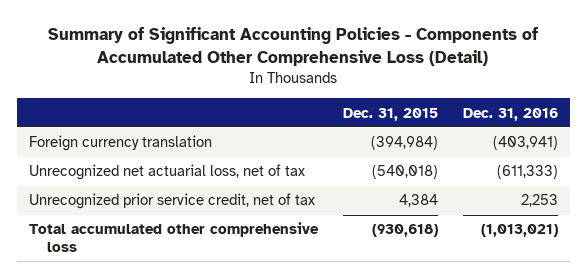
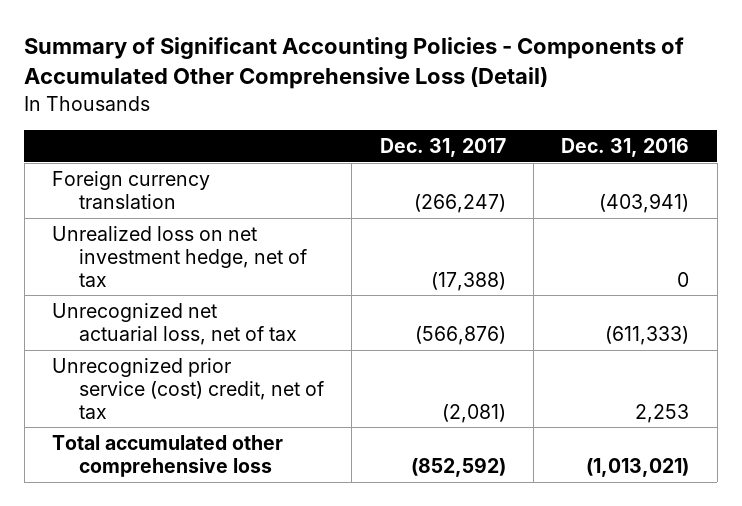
[342,107,438,121] Dec. 31, 2015 -> none
none -> [379,137,506,157] Dec. 31, 2017
none -> [52,225,308,287] Unrealized loss on net investment hedge, net of tax
[29,193,316,210] Unrecognized prior service credit, net of tax -> [52,357,325,419] Unrecognized prior service (cost) credit, net of tax

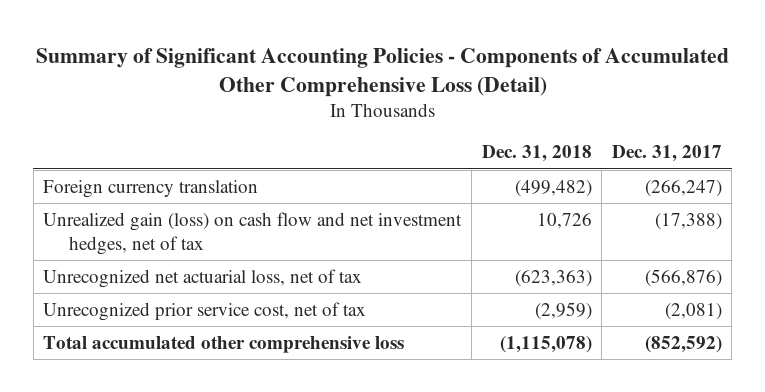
[561,137,690,157] Dec. 31, 2016 -> none
none -> [481,145,592,163] Dec. 31, 2018
[52,225,308,287] Unrealized loss on net investment hedge, net of tax -> [43,211,463,255] Unrealized gain (loss) on cash flow and net investment hedges, net of tax
[52,357,325,419] Unrecognized prior service (cost) credit, net of tax -> [43,301,367,321] Unrecognized prior service cost, net of tax

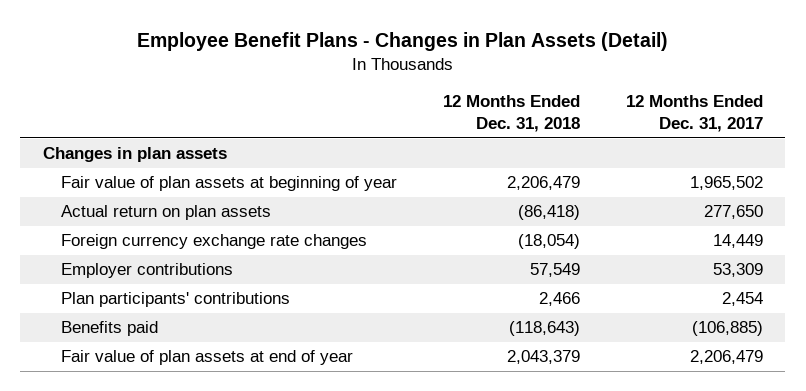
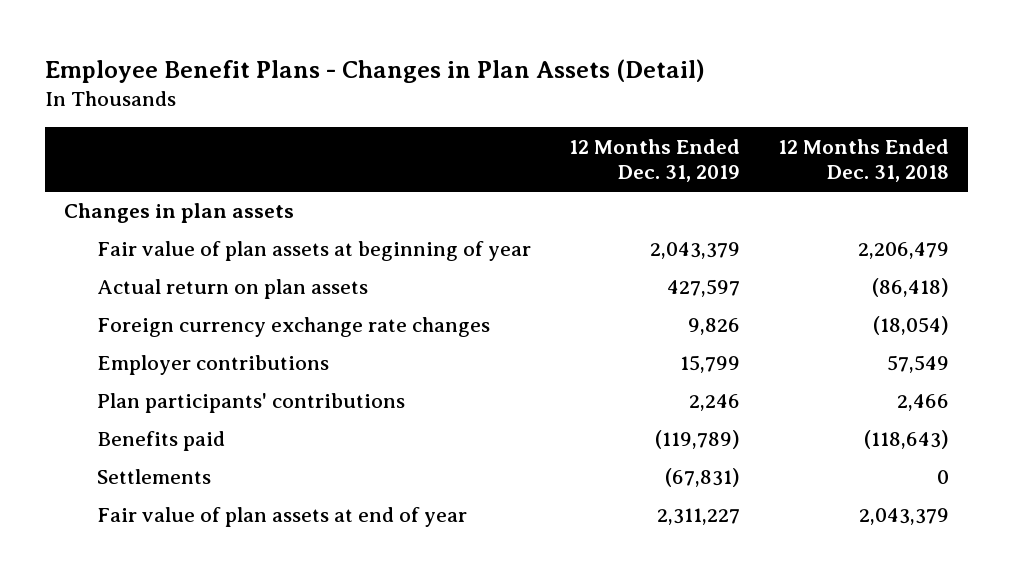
[625,95,763,133] 12 Months Ended Dec. 31, 2017 -> none
none -> [568,138,740,183] 12 Months Ended Dec. 31, 2019
none -> [96,469,211,485] Settlements

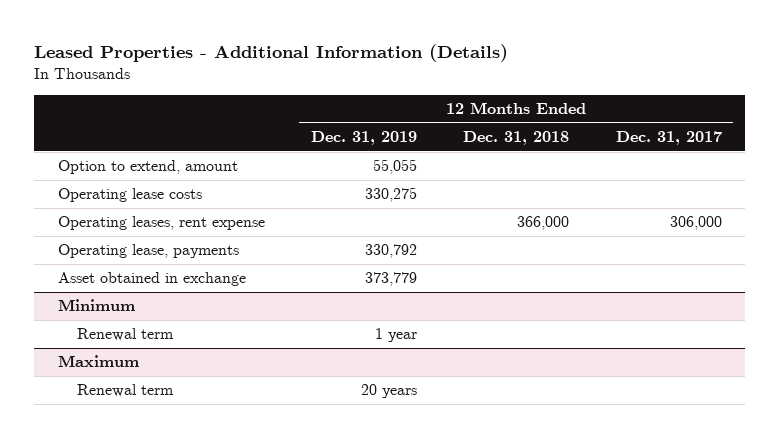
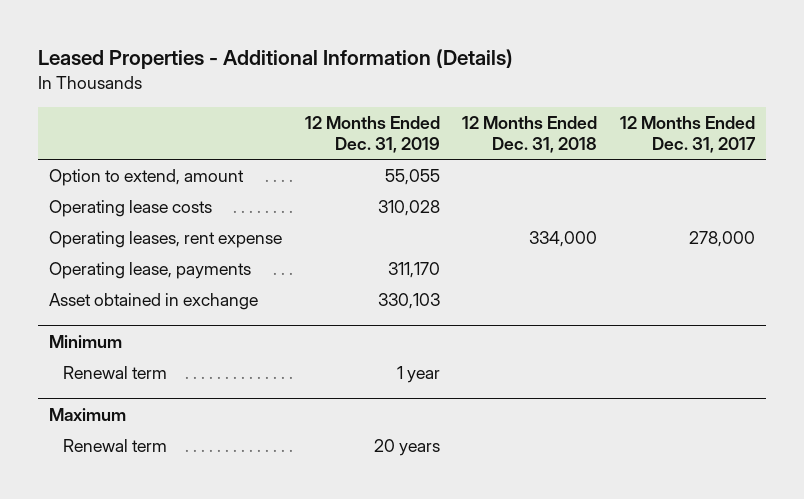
[364,187,417,203] 330,275 -> [377,200,440,217] 310,028
[517,216,570,231] 366,000 -> [529,231,598,248] 334,000
[669,216,722,231] 306,000 -> [688,231,755,248] 278,000
[364,244,417,259] 330,792 -> [387,262,440,279] 311,170
[364,272,417,287] 373,779 -> [377,293,440,310] 330,103

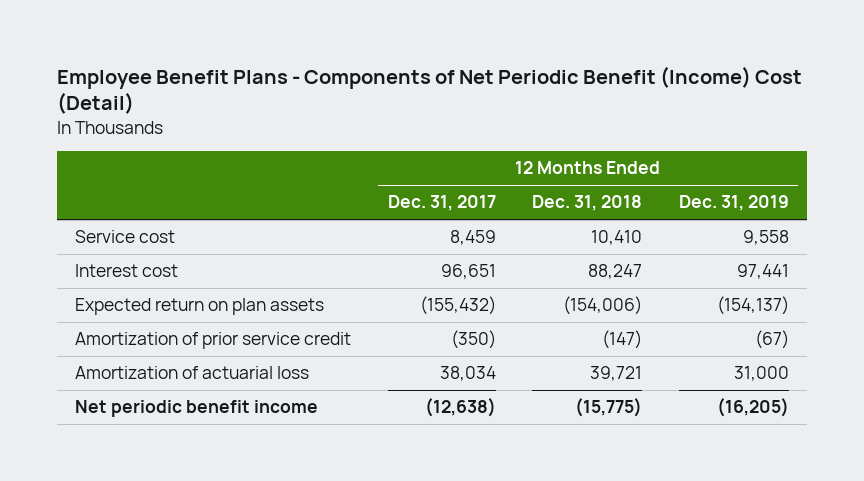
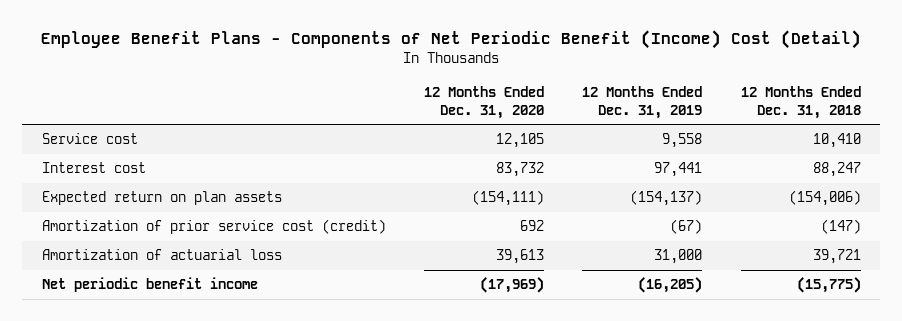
[387,195,496,212] Dec. 31, 2017 -> none
none -> [423,85,544,119] 12 Months Ended Dec. 31, 2020
[74,332,351,350] Amortization of prior service credit -> [41,219,386,235] Amortization of prior service cost (credit)

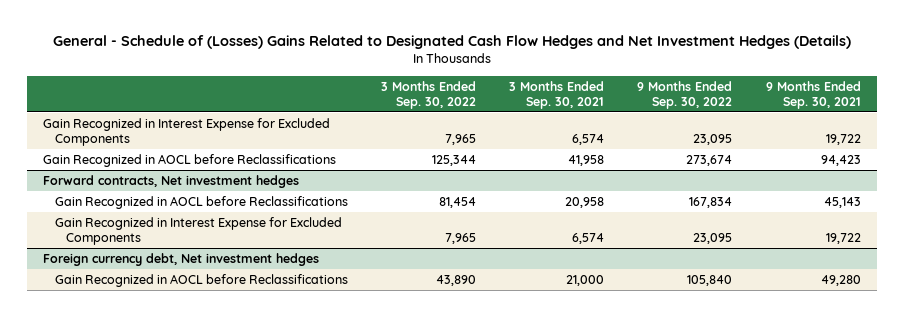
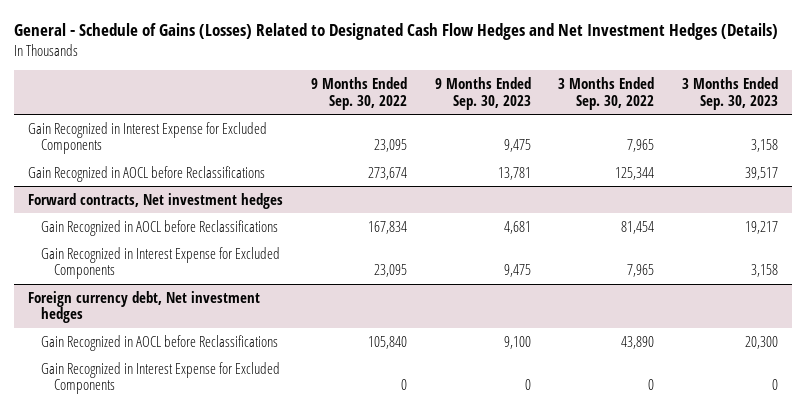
[53,35,852,50] General - Schedule of (Losses) Gains Related to Designated Cash Flow Hedges and Net Investment Hedges (Details) -> [14,23,779,41] General - Schedule of Gains (Losses) Related to Designated Cash Flow Hedges and Net Investment Hedges (Details)
[509,80,605,109] 3 Months Ended Sep. 30, 2021 -> none
[765,80,861,109] 9 Months Ended Sep. 30, 2021 -> none
none -> [434,76,531,110] 9 Months Ended Sep. 30, 2023
none -> [682,76,779,110] 3 Months Ended Sep. 30, 2023
none -> [41,361,281,395] Gain Recognized in Interest Expense for Excluded Components

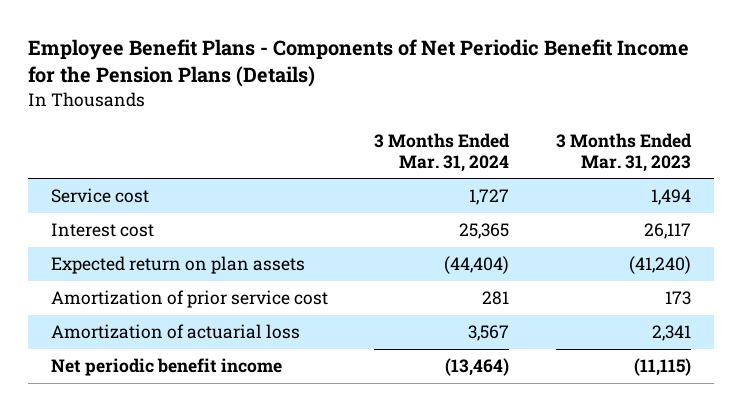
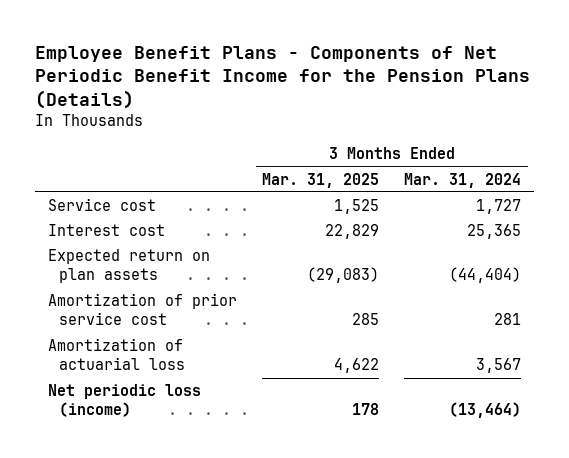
[555,132,692,172] 3 Months Ended Mar. 31, 2023 -> none
none -> [262,172,380,188] Mar. 31, 2025
[51,358,283,377] Net periodic benefit income -> [47,384,201,418] Net periodic loss (income)

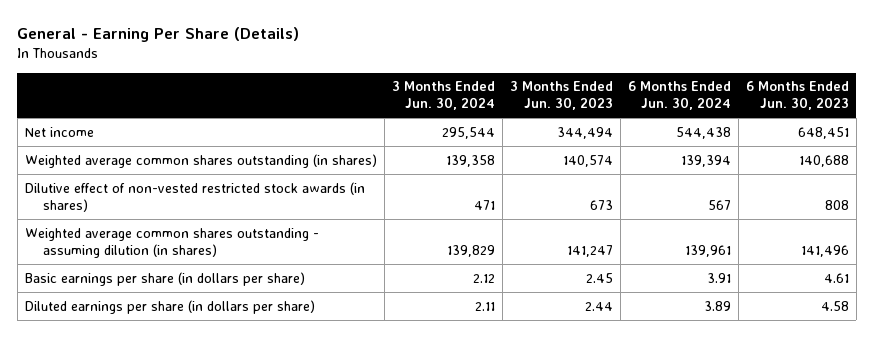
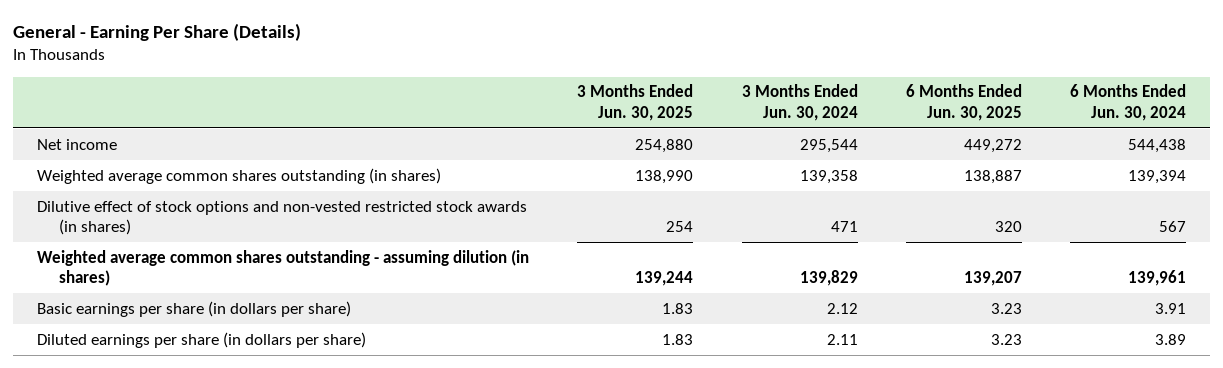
[509,81,613,111] 3 Months Ended Jun. 30, 2023 -> none
[745,81,849,111] 6 Months Ended Jun. 30, 2023 -> none
none -> [577,84,694,121] 3 Months Ended Jun. 30, 2025
none -> [905,84,1022,121] 6 Months Ended Jun. 30, 2025
[24,181,365,212] Dilutive effect of non-vested restricted stock awards (in shares) -> [37,200,528,236] Dilutive effect of stock options and non-vested restricted stock awards (in shares)

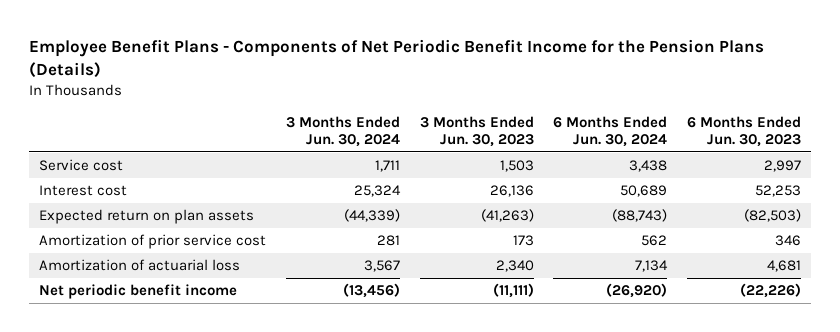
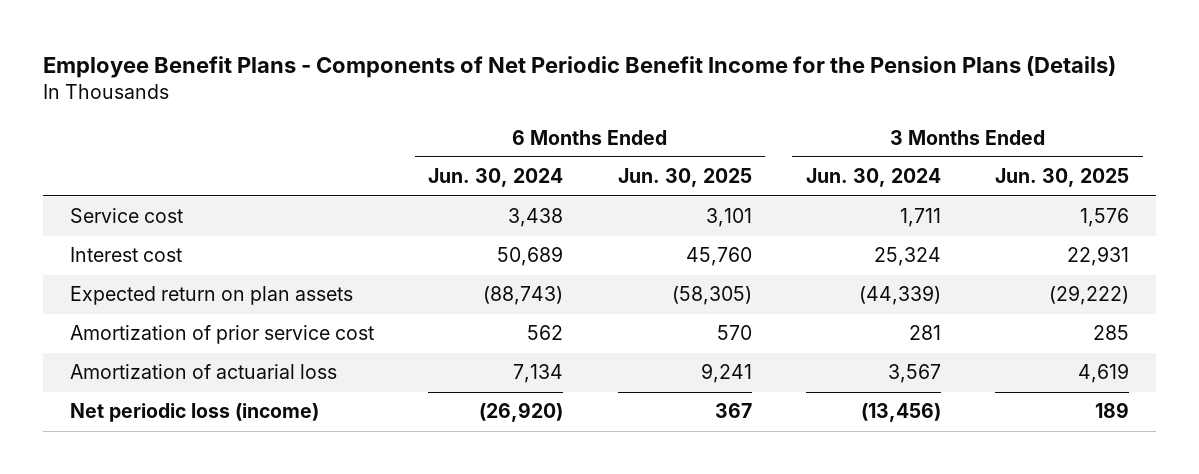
[419,116,534,148] 3 Months Ended Jun. 30, 2023 -> none
[687,116,802,148] 6 Months Ended Jun. 30, 2023 -> none
none -> [617,168,752,188] Jun. 30, 2025
none -> [995,168,1130,188] Jun. 30, 2025
[39,284,238,300] Net periodic benefit income -> [69,403,319,423] Net periodic loss (income)

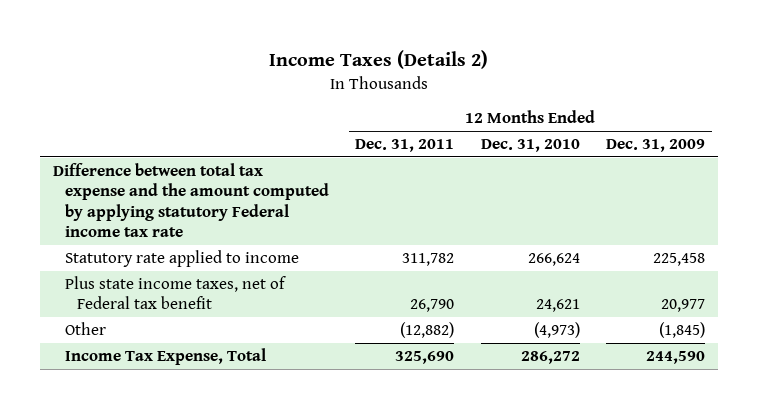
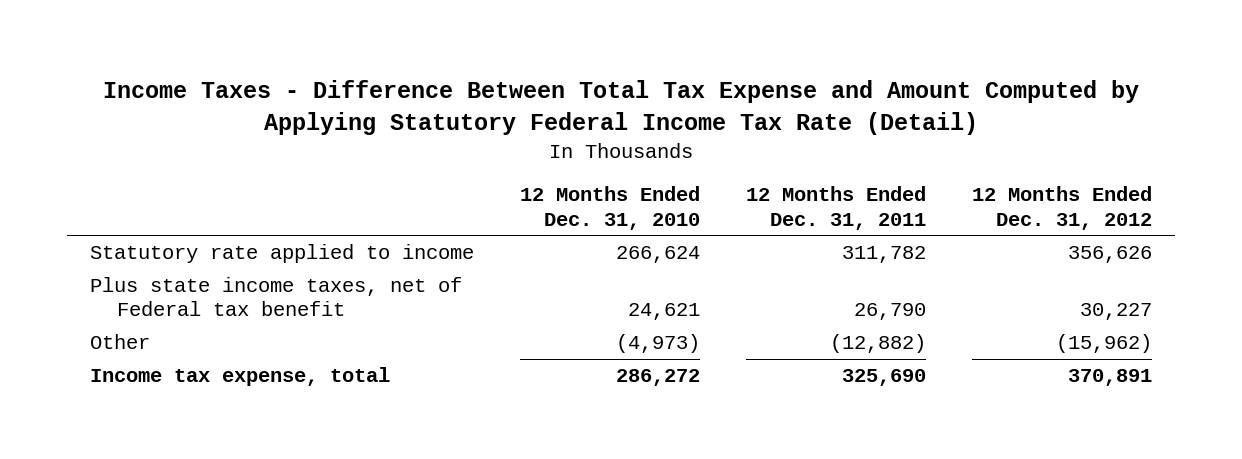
[268,49,488,69] Income Taxes (Details 2) -> [103,80,1140,136] Income Taxes - Difference Between Total Tax Expense and Amount Computed by Applying Statutory Federal Income Tax Rate (Detail)
[605,139,705,153] Dec. 31, 2009 -> none
none -> [972,186,1153,230] 12 Months Ended Dec. 31, 2012
[52,163,330,238] Difference between total tax expense and the amount computed by applying statutory Federal income tax rate -> none
[65,348,267,366] Income Tax Expense, Total -> [89,367,390,387] Income tax expense, total

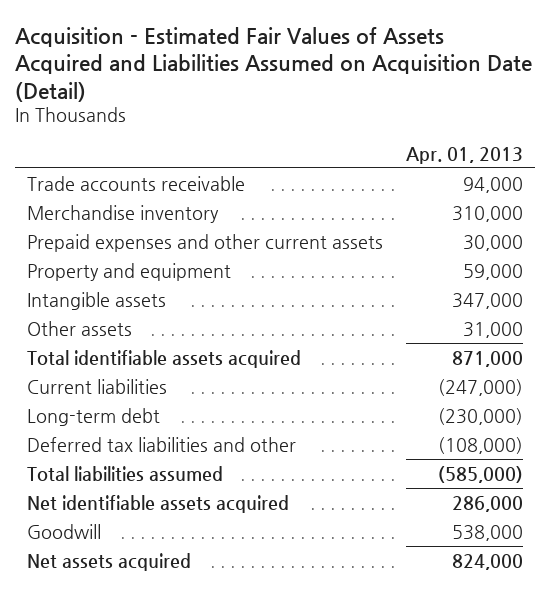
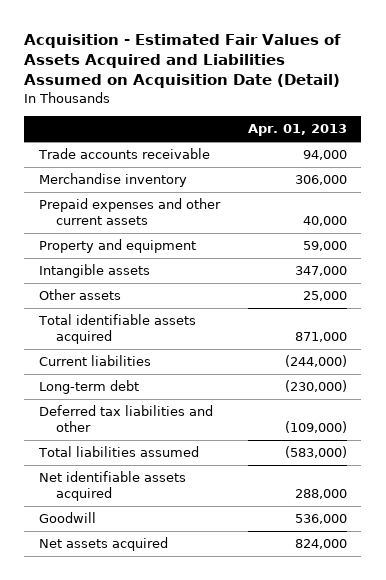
[452,205,524,222] 310,000 -> [295,175,348,186] 306,000
[463,234,524,251] 30,000 -> [303,216,348,227] 40,000
[463,321,524,338] 31,000 -> [303,291,348,302] 25,000
[438,378,524,396] (247,000) -> [285,355,348,368] (244,000)
[438,436,524,454] (108,000) -> [285,421,348,434] (109,000)
[438,465,524,483] (585,000) -> [285,446,348,459] (583,000)
[452,495,524,512] 286,000 -> [295,489,348,500] 288,000
[452,524,524,541] 538,000 -> [295,514,348,525] 536,000

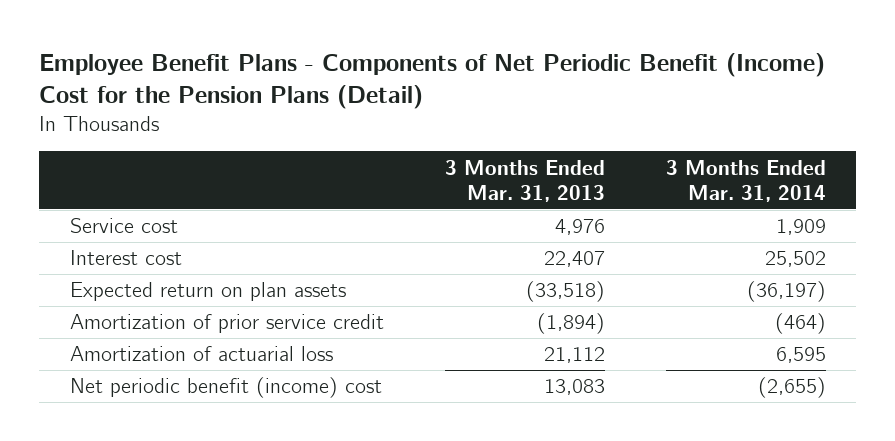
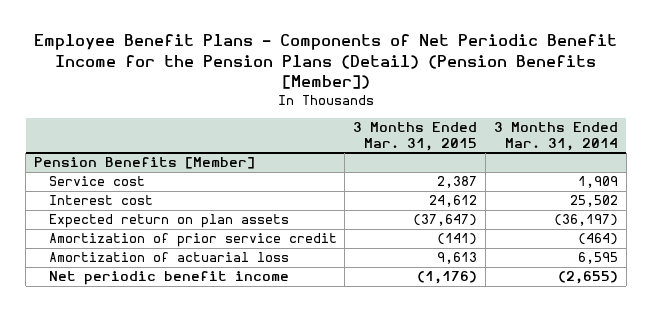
[39,53,826,110] Employee Benefit Plans - Components of Net Periodic Benefit (Income) Cost for the Pension Plans (Detail) -> [33,34,617,89] Employee Benefit Plans - Components of Net Periodic Benefit Income for the Pension Plans (Detail) (Pension Benefits [Member])
[444,159,605,202] 3 Months Ended Mar. 31, 2013 -> none
none -> [353,122,478,151] 3 Months Ended Mar. 31, 2015
none -> [34,157,256,170] Pension Benefits [Member]
[69,377,382,399] Net periodic benefit (income) cost -> [48,271,289,286] Net periodic benefit income

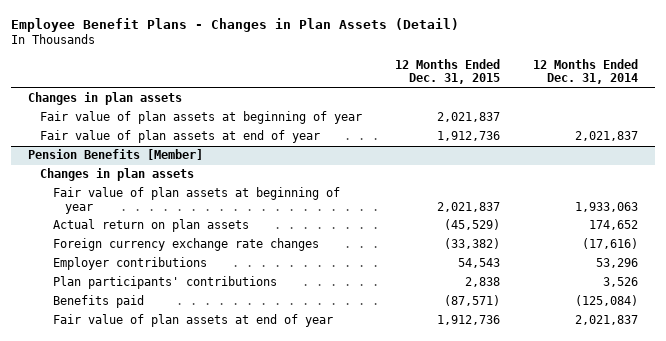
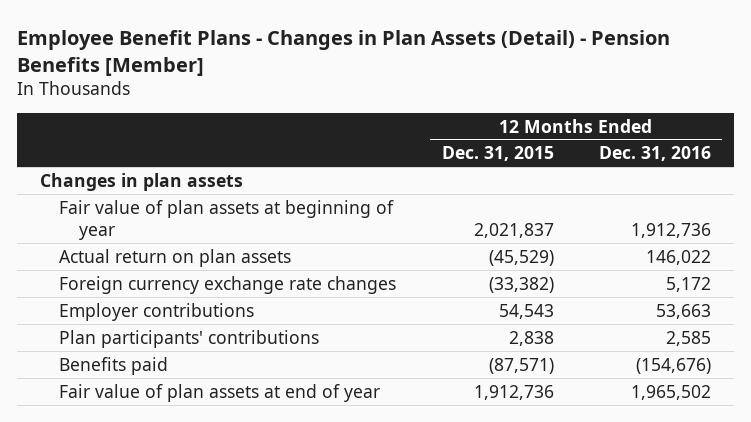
[10,17,459,32] Employee Benefit Plans - Changes in Plan Assets (Detail) -> [17,29,671,76] Employee Benefit Plans - Changes in Plan Assets (Detail) - Pension Benefits [Member]
[533,58,639,85] 12 Months Ended Dec. 31, 2014 -> none
none -> [599,146,712,162] Dec. 31, 2016
[40,130,321,144] Fair value of plan assets at end of year -> none
[27,149,203,161] Pension Benefits [Member] -> none
[40,168,195,182] Changes in plan assets -> none
[52,187,340,214] Fair value of plan assets at beginning of year -> none

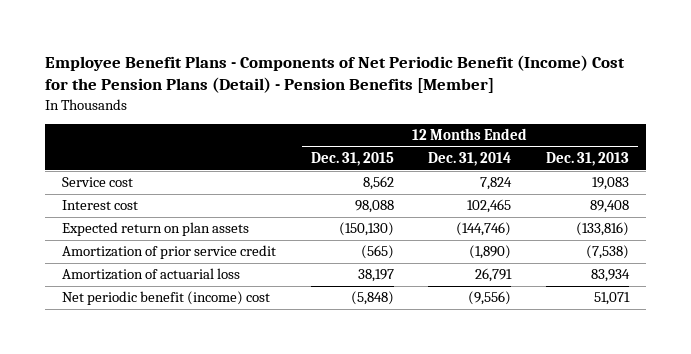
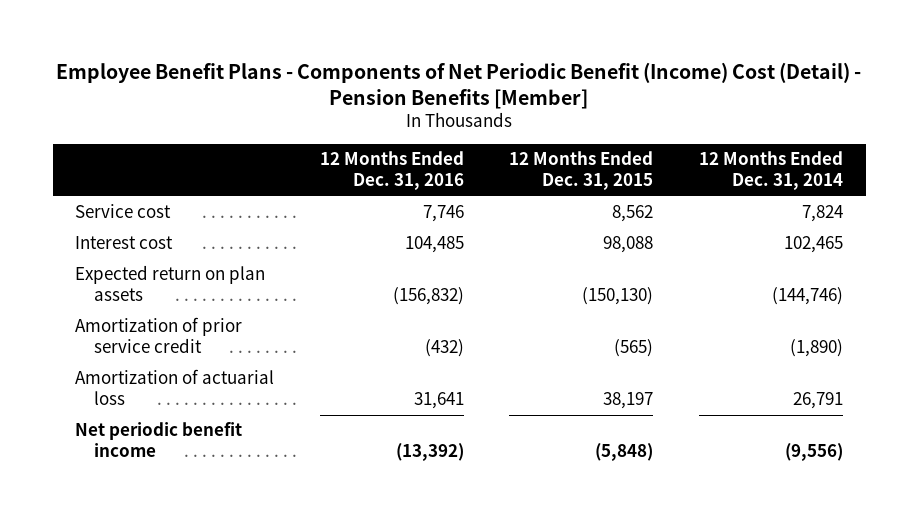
[45,54,626,94] Employee Benefit Plans - Components of Net Periodic Benefit (Income) Cost for the Pension Plans (Detail) - Pension Benefits [Member] -> [56,61,862,109] Employee Benefit Plans - Components of Net Periodic Benefit (Income) Cost (Detail) - Pension Benefits [Member]
[545,152,629,167] Dec. 31, 2013 -> none
none -> [319,151,464,191] 12 Months Ended Dec. 31, 2016
[62,291,271,306] Net periodic benefit (income) cost -> [75,422,243,458] Net periodic benefit income

